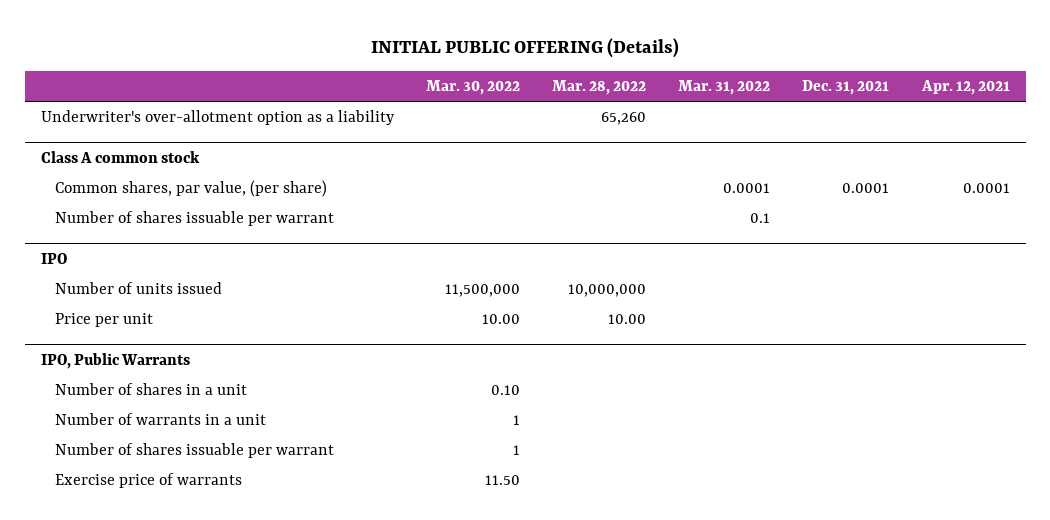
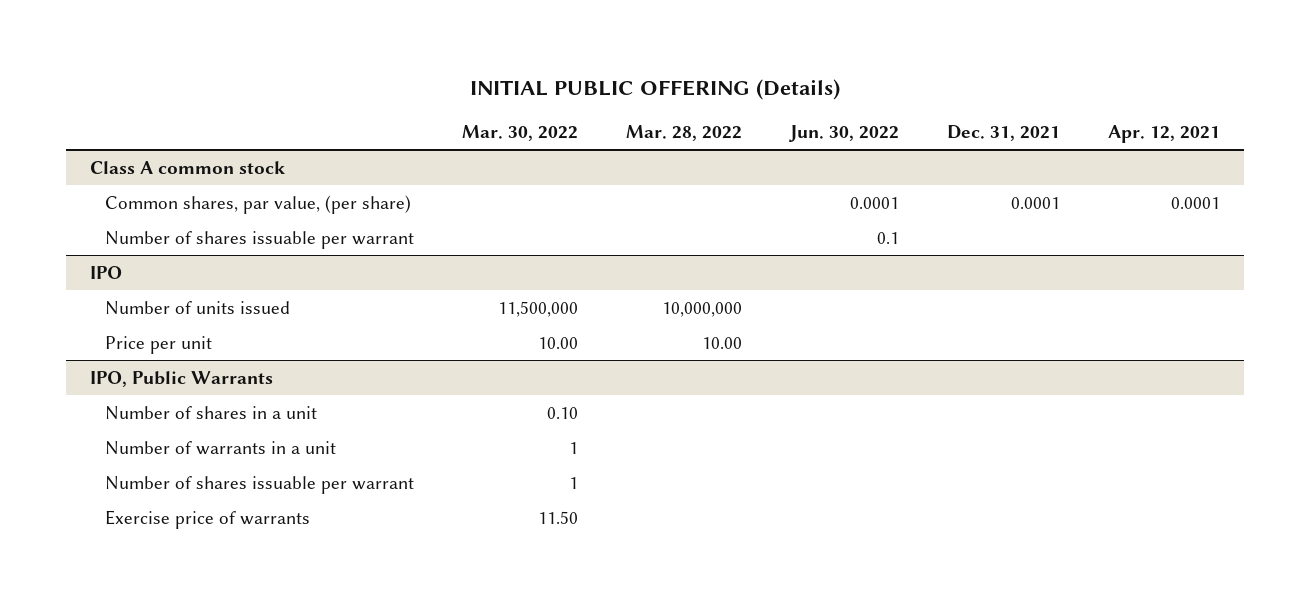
[678,80,771,96] Mar. 31, 2022 -> none
none -> [789,124,900,142] Jun. 30, 2022
[40,110,395,126] Underwriter's over-allotment option as a liability -> none

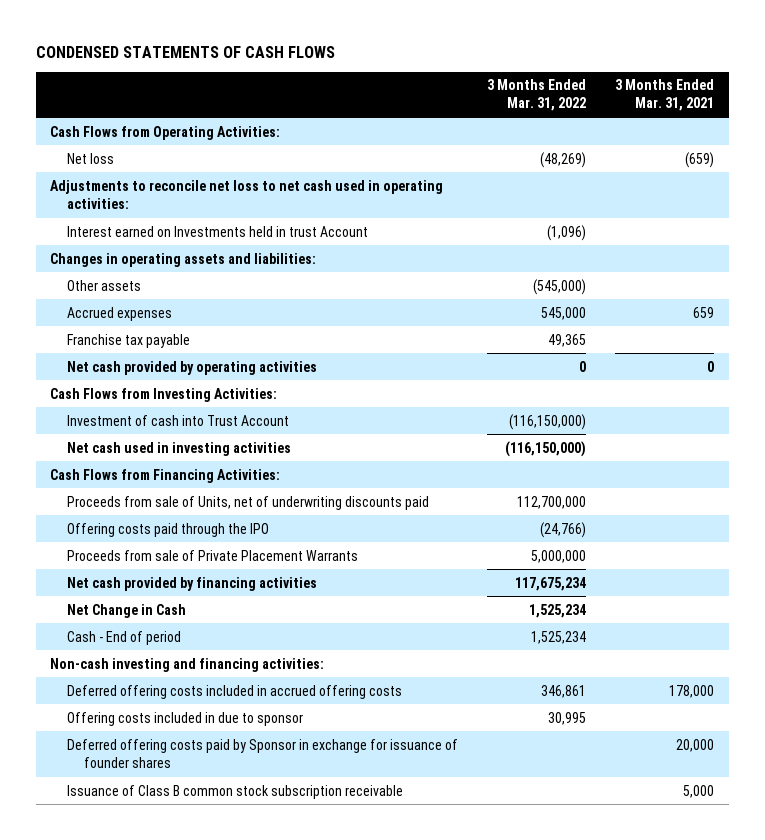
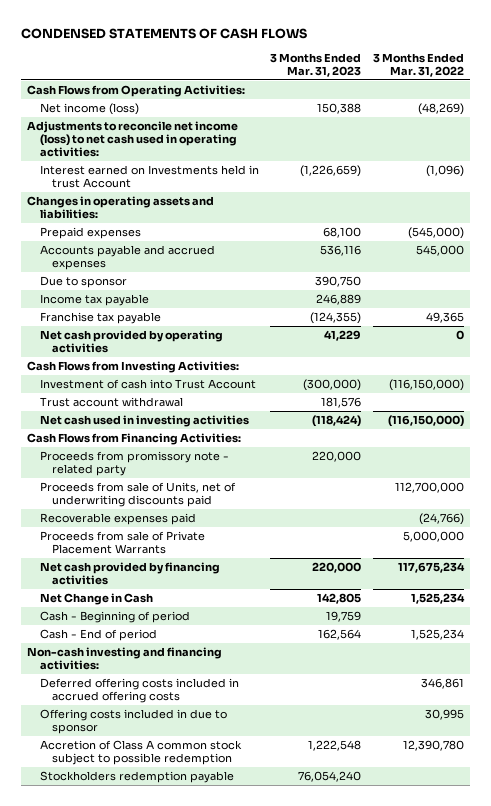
[615,79,715,112] 3 Months Ended Mar. 31, 2021 -> none
none -> [270,52,362,78] 3 Months Ended Mar. 31, 2023
[67,152,115,164] Net loss -> [39,102,139,115] Net income (loss)
[50,179,444,209] Adjustments to reconcile net loss to net cash used in operating activities: -> [26,120,238,158] Adjustments to reconcile net income (loss) to net cash used in operating activities:
[67,279,142,291] Other assets -> [39,226,141,239] Prepaid expenses
[67,306,173,321] Accrued expenses -> [39,244,215,271] Accounts payable and accrued expenses
none -> [39,275,127,288] Due to sponsor
none -> [39,293,149,306] Income tax payable
none -> [39,396,183,407] Trust account withdrawal
none -> [39,450,229,477] Proceeds from promissory note - related party
[67,522,270,537] Offering costs paid through the IPO -> [39,512,196,525] Recoverable expenses paid
none -> [39,610,190,623] Cash - Beginning of period
[67,738,459,768] Deferred offering costs paid by Sponsor in exchange for issuance of founder shares -> none
[67,784,404,799] Issuance of Class B common stock subscription receivable -> none
none -> [39,739,242,766] Accretion of Class A common stock subject to possible redemption
none -> [39,770,234,783] Stockholders redemption payable

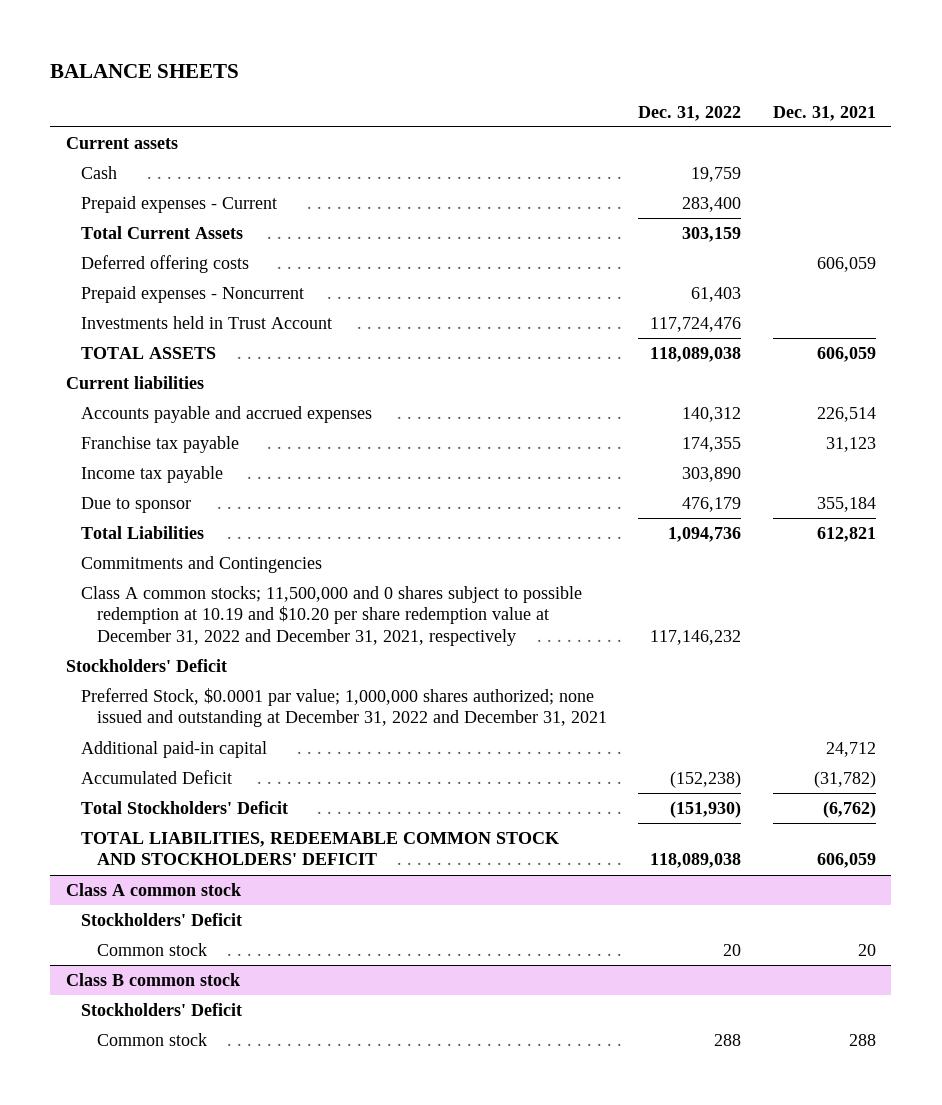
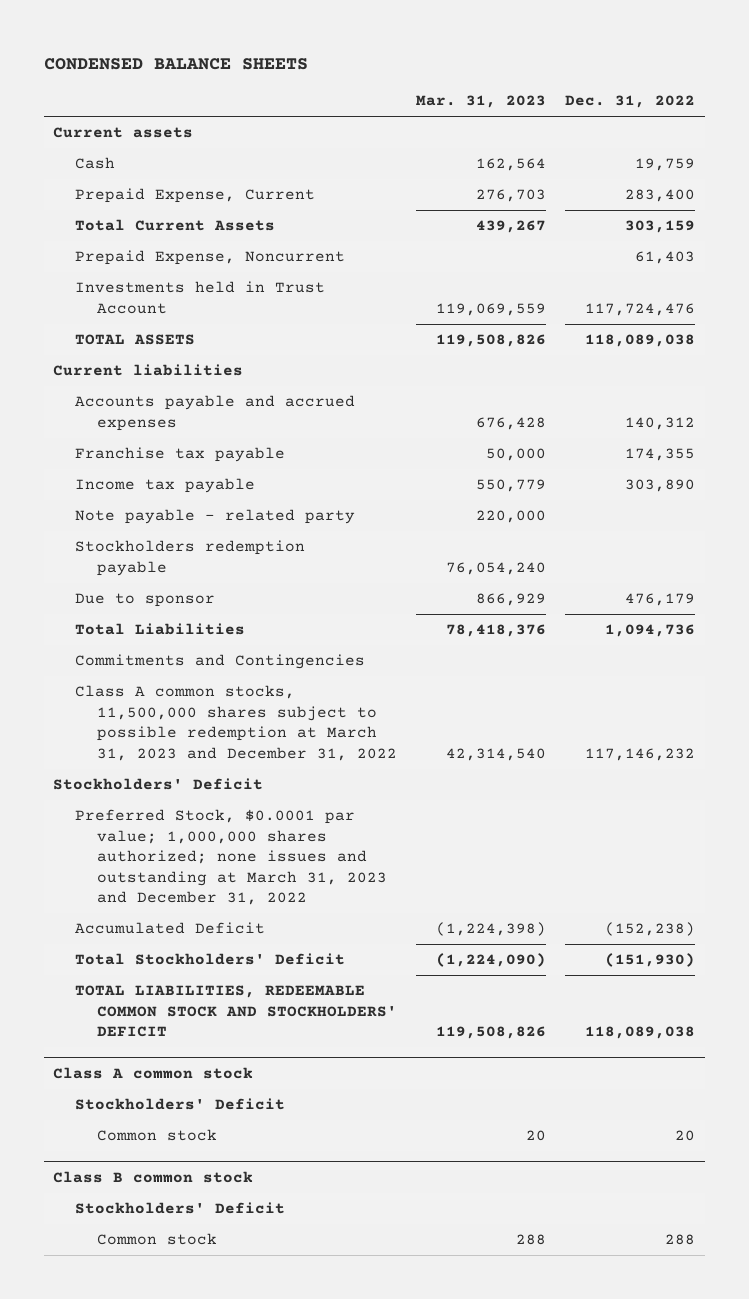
[50,64,240,79] BALANCE SHEETS -> [43,57,308,70] CONDENSED BALANCE SHEETS
[772,105,876,121] Dec. 31, 2021 -> none
none -> [415,95,546,109] Mar. 31, 2023
[81,195,278,213] Prepaid expenses - Current -> [75,188,316,204] Prepaid Expense, Current
[81,254,250,273] Deferred offering costs -> none
[81,285,305,303] Prepaid expenses - Noncurrent -> [75,250,346,266] Prepaid Expense, Noncurrent
none -> [75,509,356,525] Note payable - related party
none -> [75,540,306,576] Stockholders redemption payable
[81,585,583,646] Class A common stocks; 11,500,000 and 0 shares subject to possible redemption at 10.19 and $10.20 per share redemption value at December 31, 2022 and December 31, 2021, respectively -> [75,685,397,761] Class A common stocks, 11,500,000 shares subject to possible redemption at March 31, 2023 and December 31, 2022
[81,740,268,758] Additional paid-in capital -> none
[81,687,607,728] Preferred Stock, $0.0001 par value; 1,000,000 shares authorized; none issued and outstanding at December 31, 2022 and December 31, 2021 -> [75,809,387,906] Preferred Stock, $0.0001 par value; 1,000,000 shares authorized; none issues and outstanding at March 31, 2023 and December 31, 2022

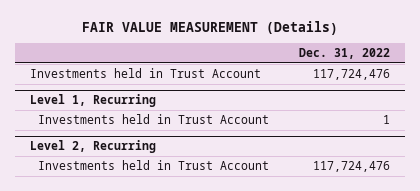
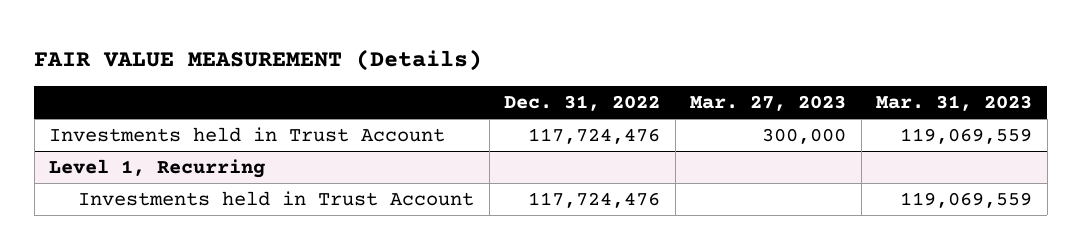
none -> [690,95,847,112] Mar. 27, 2023
none -> [876,95,1033,112] Mar. 31, 2023
[37,113,269,124] Investments held in Trust Account -> none
[29,140,156,154] Level 2, Recurring -> none

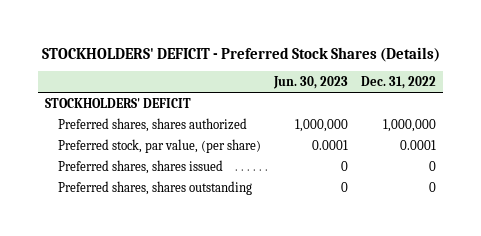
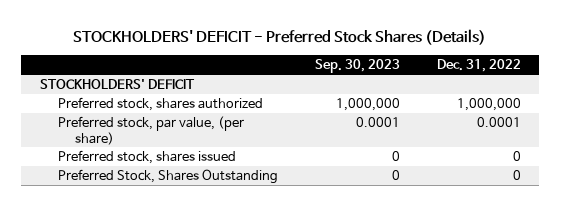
[273,76,349,90] Jun. 30, 2023 -> none
none -> [314,59,400,74] Sep. 30, 2023
[58,117,248,132] Preferred shares, shares authorized -> [57,97,263,112] Preferred stock, shares authorized
[58,159,224,174] Preferred shares, shares issued -> [57,150,236,165] Preferred stock, shares issued
[58,180,253,195] Preferred shares, shares outstanding -> [57,169,278,185] Preferred Stock, Shares Outstanding

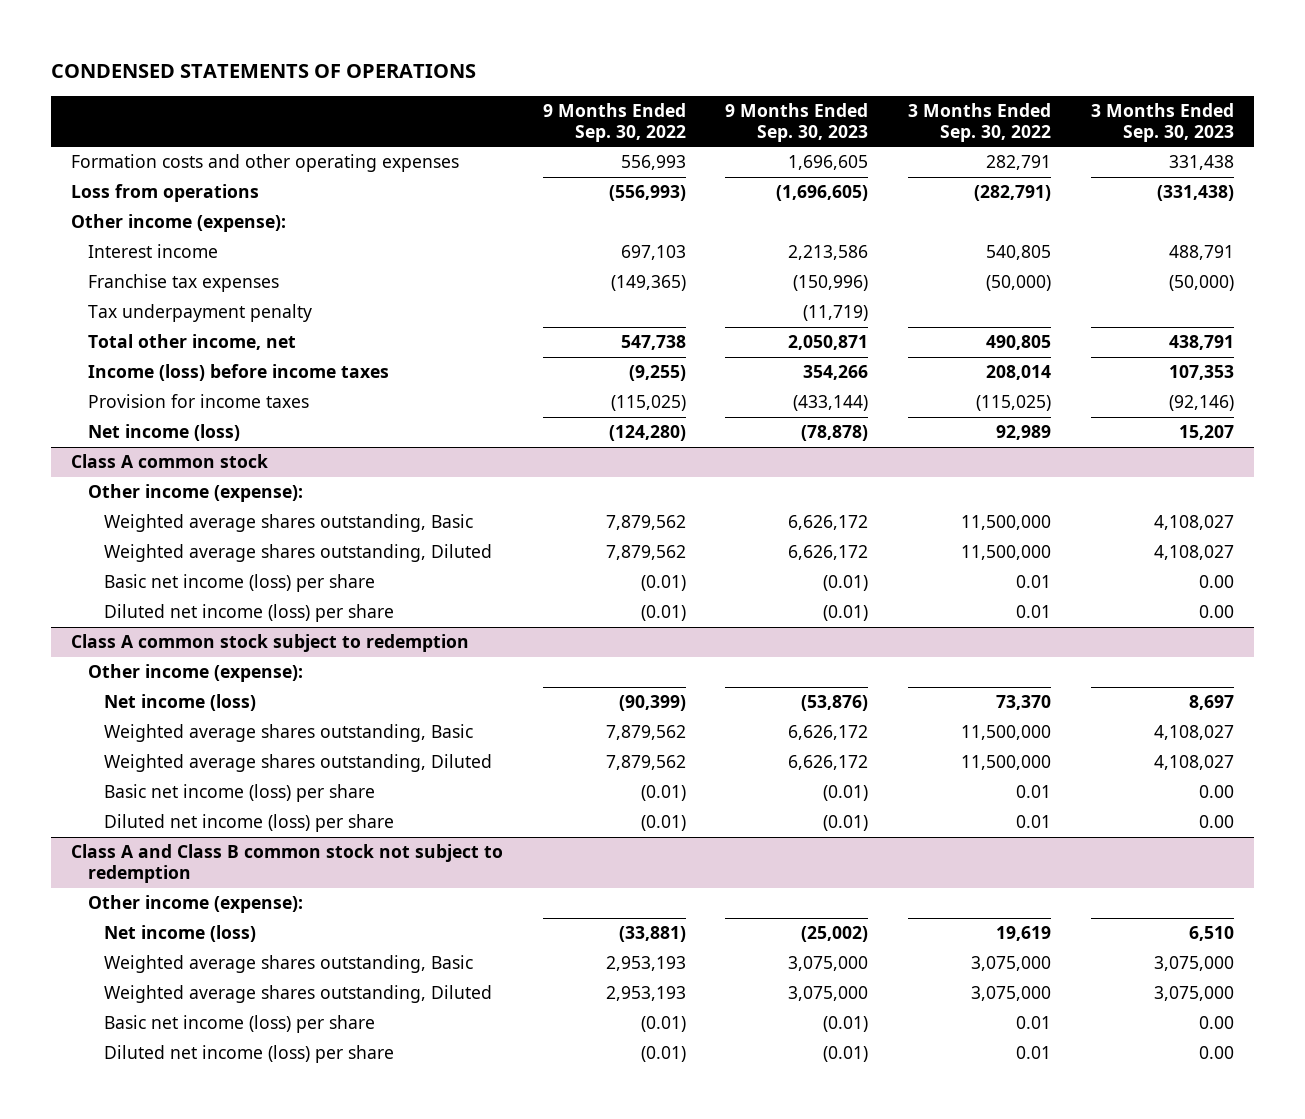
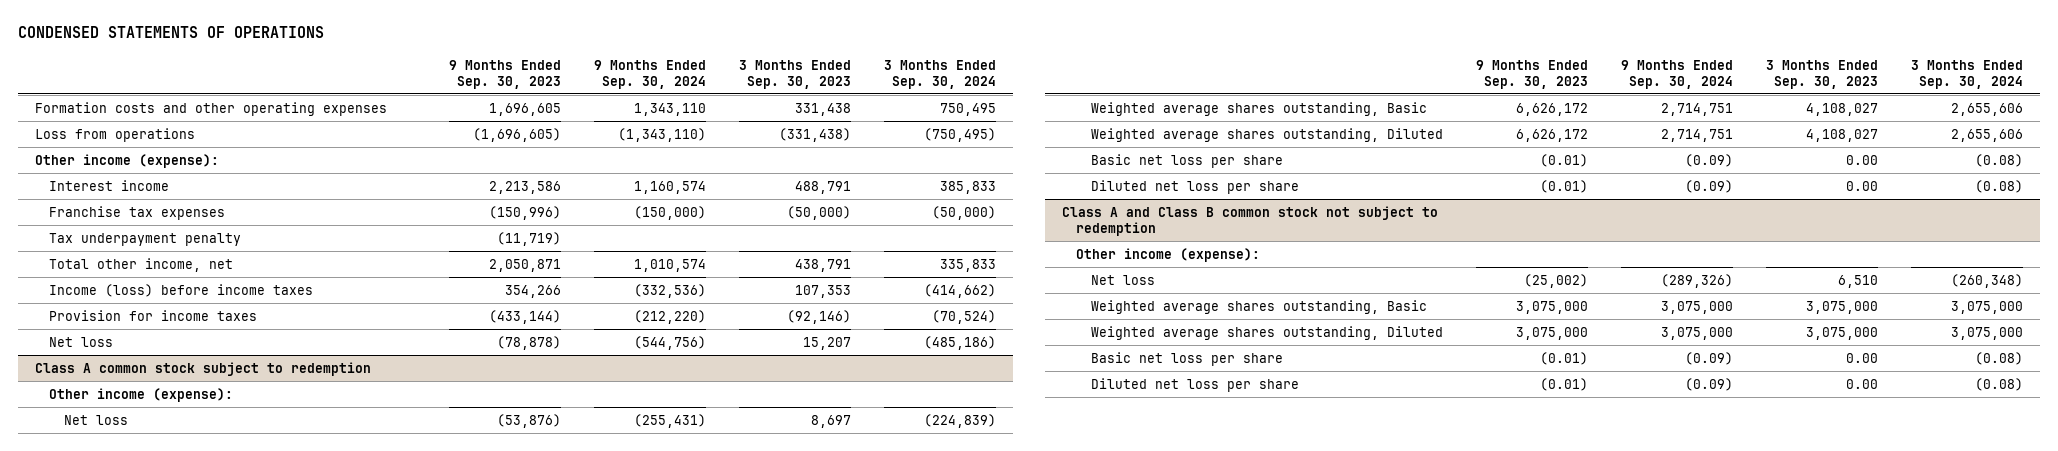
[542,103,686,142] 9 Months Ended Sep. 30, 2022 -> none
[908,103,1052,142] 3 Months Ended Sep. 30, 2022 -> none
none -> [593,59,706,89] 9 Months Ended Sep. 30, 2024
none -> [884,59,997,89] 3 Months Ended Sep. 30, 2024
[70,454,268,469] Class A common stock -> none
[87,484,303,503] Other income (expense): -> none
[104,514,474,533] Weighted average shares outstanding, Basic -> none
[104,544,493,563] Weighted average shares outstanding, Diluted -> none
[104,574,376,593] Basic net income (loss) per share -> none
[104,604,395,623] Diluted net income (loss) per share -> none
[87,424,240,442] Net income (loss) -> [49,336,114,347] Net loss
[104,694,257,712] Net income (loss) -> [63,414,128,425] Net loss
[104,784,376,803] Basic net income (loss) per share -> [1090,153,1283,168] Basic net loss per share
[104,814,395,833] Diluted net income (loss) per share -> [1090,179,1299,194] Diluted net loss per share
[104,925,257,943] Net income (loss) -> [1090,274,1155,285] Net loss
[104,1015,376,1034] Basic net income (loss) per share -> [1090,351,1283,366] Basic net loss per share
[104,1045,395,1064] Diluted net income (loss) per share -> [1090,377,1299,392] Diluted net loss per share

